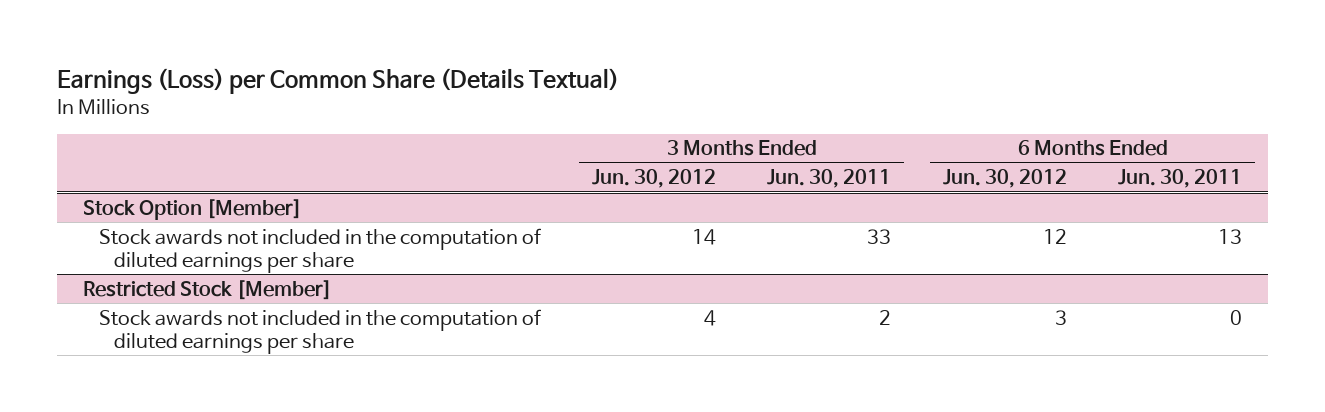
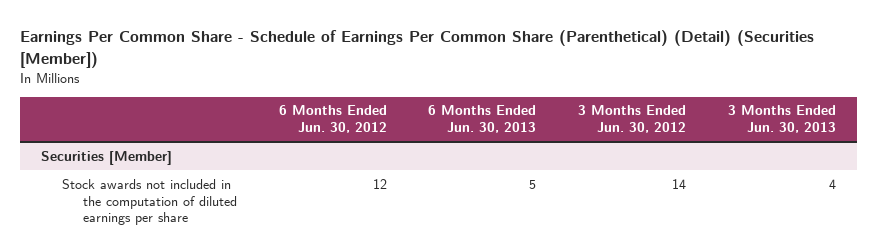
[56,68,619,95] Earnings (Loss) per Common Share (Details Textual) -> [19,29,814,68] Earnings Per Common Share - Schedule of Earnings Per Common Share (Parenthetical) (Detail) (Securities [Member])
[767,169,892,189] Jun. 30, 2011 -> none
[1118,169,1243,189] Jun. 30, 2011 -> none
none -> [428,105,537,134] 6 Months Ended Jun. 30, 2013
none -> [727,105,836,134] 3 Months Ended Jun. 30, 2013
[82,198,302,220] Stock Option [Member] -> none
none -> [40,150,172,165] Securities [Member]
[82,279,332,300] Restricted Stock [Member] -> none
[98,308,541,354] Stock awards not included in the computation of diluted earnings per share -> none

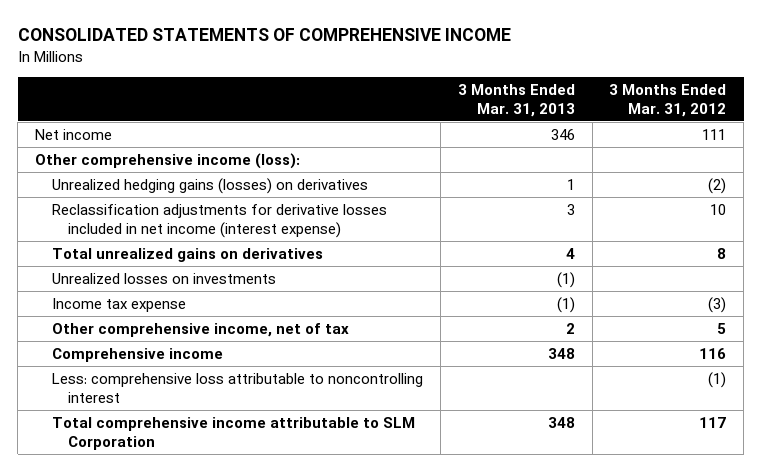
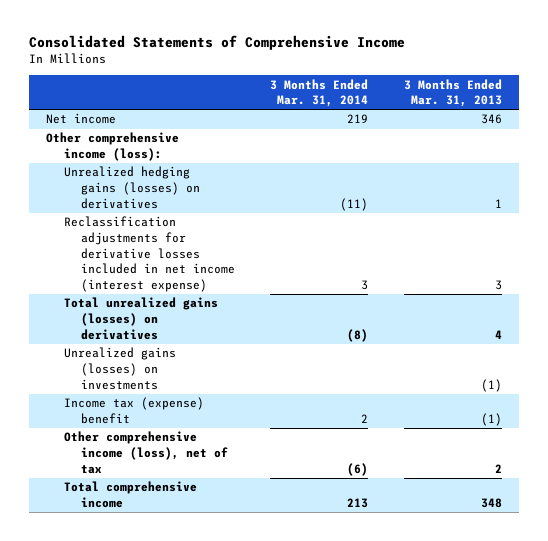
[17,28,511,42] CONSOLIDATED STATEMENTS OF COMPREHENSIVE INCOME -> [28,35,405,51] Consolidated Statements of Comprehensive Income
[609,83,727,117] 3 Months Ended Mar. 31, 2012 -> none
none -> [270,78,369,108] 3 Months Ended Mar. 31, 2014
[51,373,423,403] Less: comprehensive loss attributable to noncontrolling interest -> none
[51,417,415,450] Total comprehensive income attributable to SLM Corporation -> none
[51,248,323,263] Total unrealized gains on derivatives -> [63,297,218,340] Total unrealized gains (losses) on derivatives
[51,273,276,285] Unrealized losses on investments -> [63,347,176,390] Unrealized gains (losses) on investments
[51,298,186,313] Income tax expense -> [63,397,204,424] Income tax (expense) benefit
[51,323,349,338] Other comprehensive income, net of tax -> [63,431,229,474] Other comprehensive income (loss), net of tax
[51,348,223,363] Comprehensive income -> [63,481,197,508] Total comprehensive income

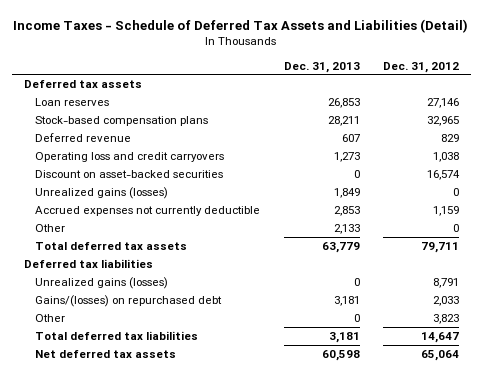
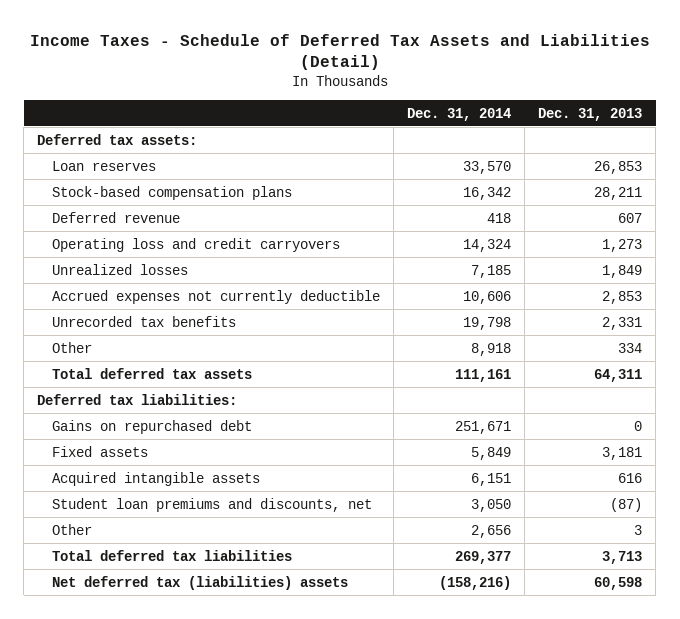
[383,61,460,73] Dec. 31, 2012 -> none
none -> [407,107,512,121] Dec. 31, 2014
[23,79,142,88] Deferred tax assets -> [37,133,198,145] Deferred tax assets:
[34,169,223,178] Discount on asset-backed securities -> none
[34,186,168,199] Unrealized gains (losses) -> [52,263,189,275] Unrealized losses
none -> [52,315,237,327] Unrecorded tax benefits
[333,223,360,234] 2,133 -> [618,342,643,353] 334
[321,241,360,253] 63,779 -> [594,368,643,382] 64,311
[23,258,153,268] Deferred tax liabilities -> [37,393,238,405] Deferred tax liabilities:
[34,276,168,289] Unrealized gains (losses) -> [52,419,253,434] Gains on repurchased debt
[34,294,222,307] Gains/(losses) on repurchased debt -> [52,445,149,457] Fixed assets
none -> [52,471,261,486] Acquired intangible assets
none -> [52,497,373,512] Student loan premiums and discounts, net
[353,313,360,322] 0 -> [634,524,643,535] 3
[328,331,360,343] 3,181 -> [602,550,643,564] 3,713
[34,349,176,358] Net deferred tax assets -> [52,575,349,590] Net deferred tax (liabilities) assets

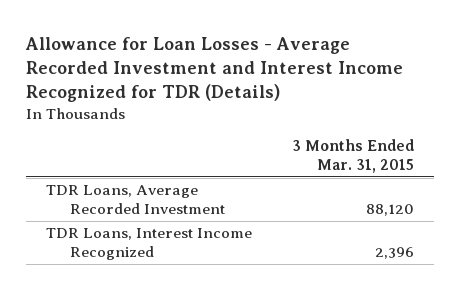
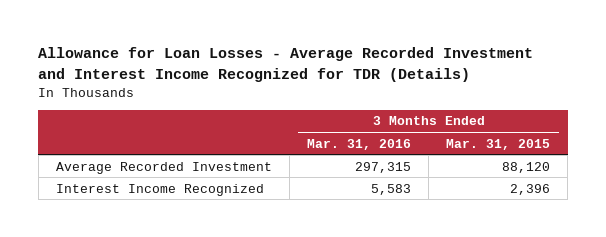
none -> [307,138,412,150] Mar. 31, 2016
[45,185,225,215] TDR Loans, Average Recorded Investment -> [55,161,272,174] Average Recorded Investment
[45,228,252,261] TDR Loans, Interest Income Recognized -> [55,183,264,196] Interest Income Recognized

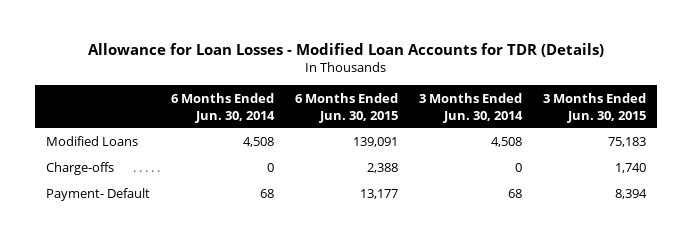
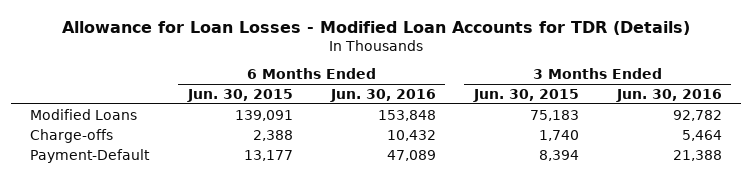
[170,92,275,123] 6 Months Ended Jun. 30, 2014 -> none
[419,92,524,123] 3 Months Ended Jun. 30, 2014 -> none
none -> [329,89,436,103] Jun. 30, 2016
none -> [615,89,722,103] Jun. 30, 2016
[45,188,150,202] Payment- Default -> [30,148,151,163] Payment-Default

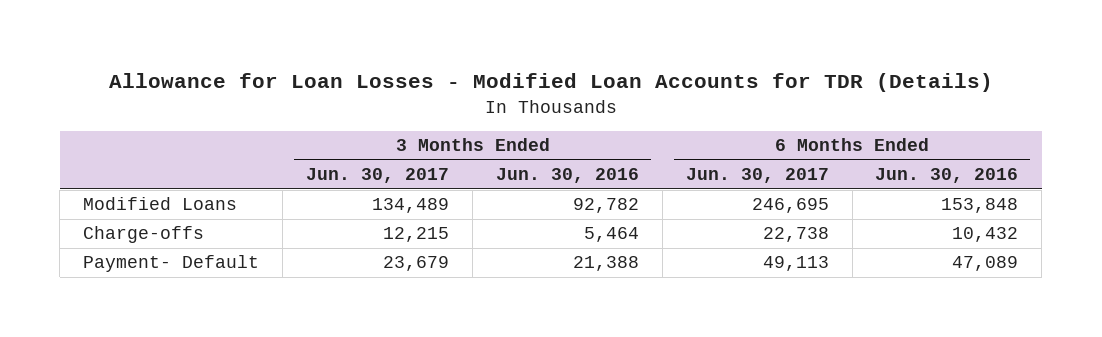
[186,89,293,103] Jun. 30, 2015 -> none
[472,89,579,103] Jun. 30, 2015 -> none
none -> [306,168,450,184] Jun. 30, 2017
none -> [685,168,829,184] Jun. 30, 2017
[30,148,151,163] Payment-Default -> [83,255,260,273] Payment- Default

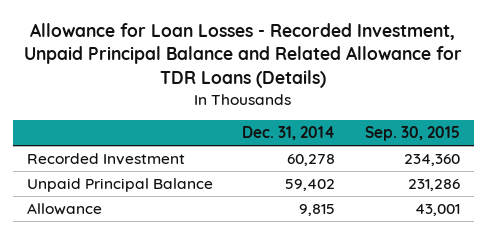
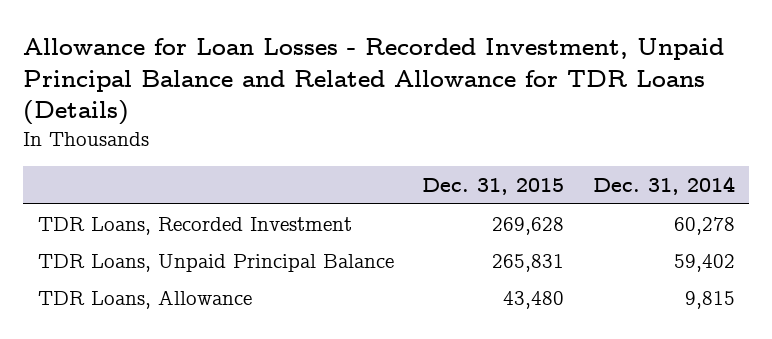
[364,126,460,142] Sep. 30, 2015 -> none
none -> [422,178,565,196] Dec. 31, 2015
[27,152,186,165] Recorded Investment -> [37,216,352,235] TDR Loans, Recorded Investment
[27,177,214,192] Unpaid Principal Balance -> [37,253,394,272] TDR Loans, Unpaid Principal Balance
[27,202,103,215] Allowance -> [37,289,252,309] TDR Loans, Allowance

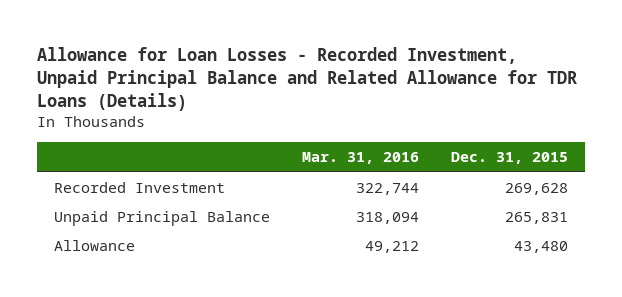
[592,176,735,196] Dec. 31, 2014 -> none
none -> [302,152,420,165] Mar. 31, 2016
[37,216,352,235] TDR Loans, Recorded Investment -> [53,182,225,194] Recorded Investment
[37,253,394,272] TDR Loans, Unpaid Principal Balance -> [53,211,270,227] Unpaid Principal Balance
[37,289,252,309] TDR Loans, Allowance -> [53,240,135,252] Allowance

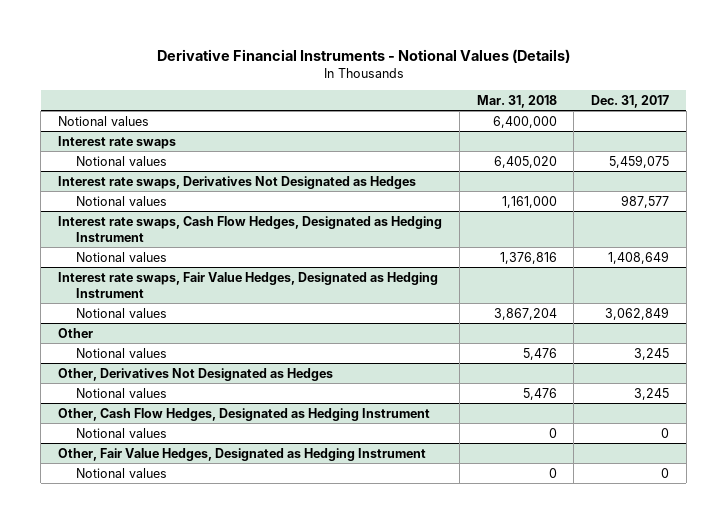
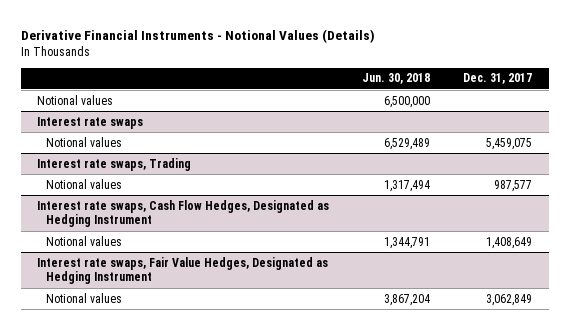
[476,94,557,108] Mar. 31, 2018 -> none
none -> [362,73,431,85] Jun. 30, 2018
[58,175,417,189] Interest rate swaps, Derivatives Not Designated as Hedges -> none
none -> [37,157,192,171] Interest rate swaps, Trading
[58,327,94,338] Other -> none
[75,347,167,358] Notional values -> none
[58,367,334,381] Other, Derivatives Not Designated as Hedges -> none
[75,387,167,398] Notional values -> none
[58,407,431,421] Other, Cash Flow Hedges, Designated as Hedging Instrument -> none
[75,427,167,438] Notional values -> none
[58,447,427,461] Other, Fair Value Hedges, Designated as Hedging Instrument -> none
[75,467,167,478] Notional values -> none

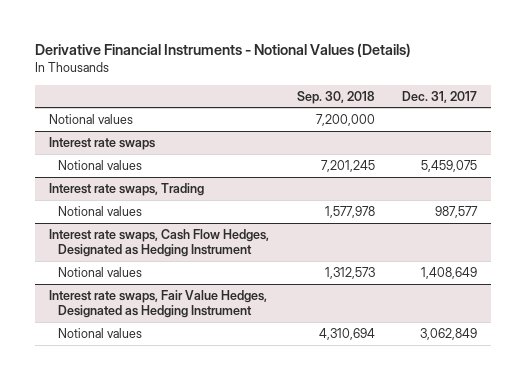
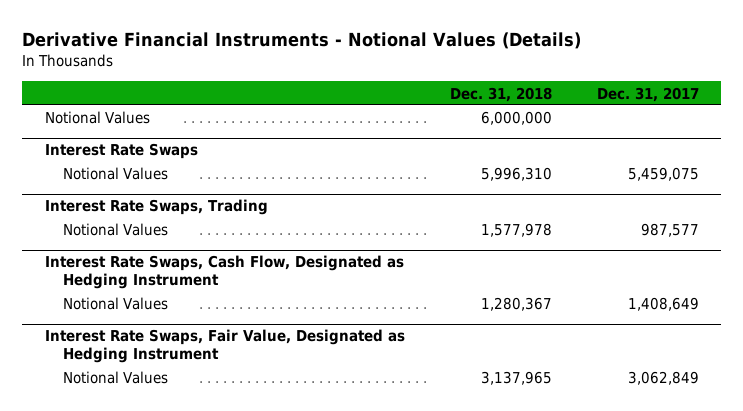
[296,90,375,104] Sep. 30, 2018 -> none
none -> [449,86,552,102] Dec. 31, 2018
[49,113,134,124] Notional values -> [44,111,150,125] Notional Values
[49,136,156,150] Interest rate swaps -> [44,143,198,160] Interest Rate Swaps
[58,159,143,170] Notional values -> [62,167,168,181] Notional Values
[49,182,205,196] Interest rate swaps, Trading -> [44,199,268,216] Interest Rate Swaps, Trading
[58,205,143,216] Notional values -> [62,223,168,237] Notional Values
[49,228,270,258] Interest rate swaps, Cash Flow Hedges, Designated as Hedging Instrument -> [44,255,404,290] Interest Rate Swaps, Cash Flow, Designated as Hedging Instrument
[58,266,143,277] Notional values -> [62,297,168,311] Notional Values
[49,289,268,319] Interest rate swaps, Fair Value Hedges, Designated as Hedging Instrument -> [44,329,405,364] Interest Rate Swaps, Fair Value, Designated as Hedging Instrument
[58,327,143,338] Notional values -> [62,371,168,385] Notional Values

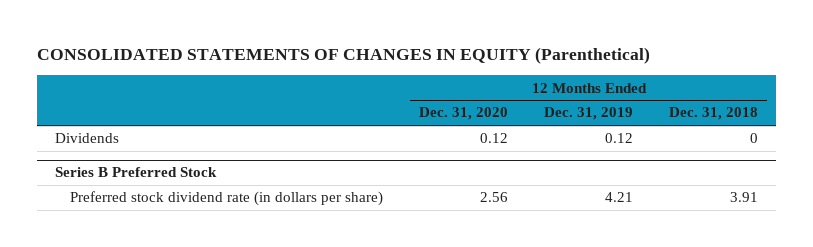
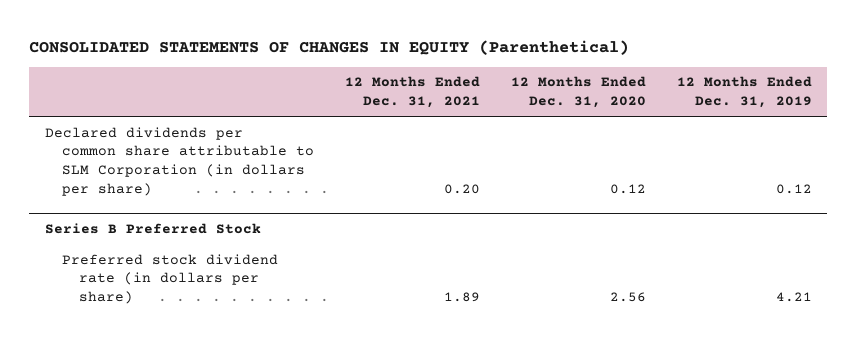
[669,107,759,121] Dec. 31, 2018 -> none
none -> [344,76,480,109] 12 Months Ended Dec. 31, 2021
[55,133,120,144] Dividends -> [44,126,314,197] Declared dividends per common share attributable to SLM Corporation (in dollars per share)

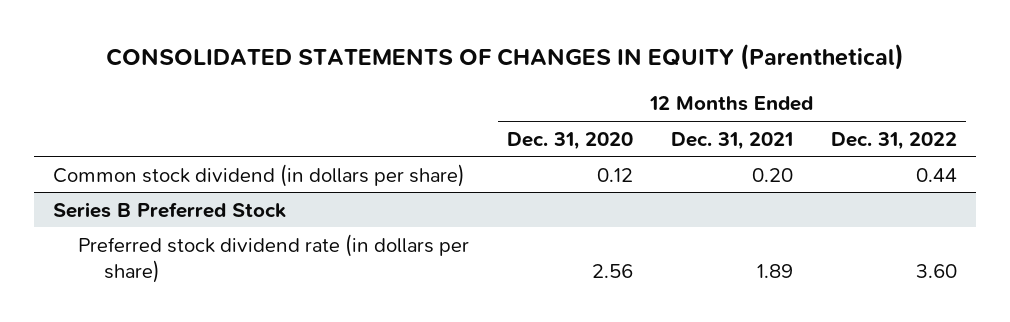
[676,76,812,109] 12 Months Ended Dec. 31, 2019 -> none
none -> [831,131,958,150] Dec. 31, 2022
[44,126,314,197] Declared dividends per common share attributable to SLM Corporation (in dollars per share) -> [52,163,465,187] Common stock dividend (in dollars per share)

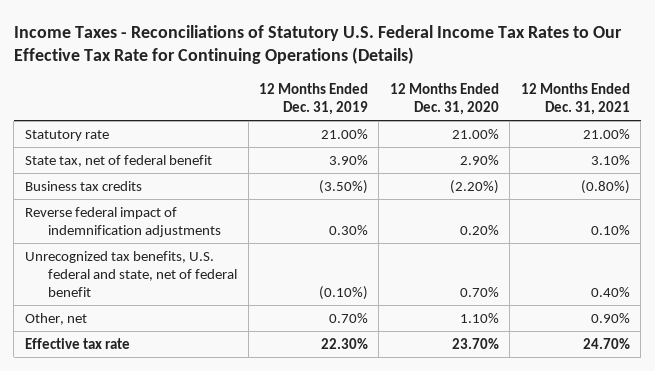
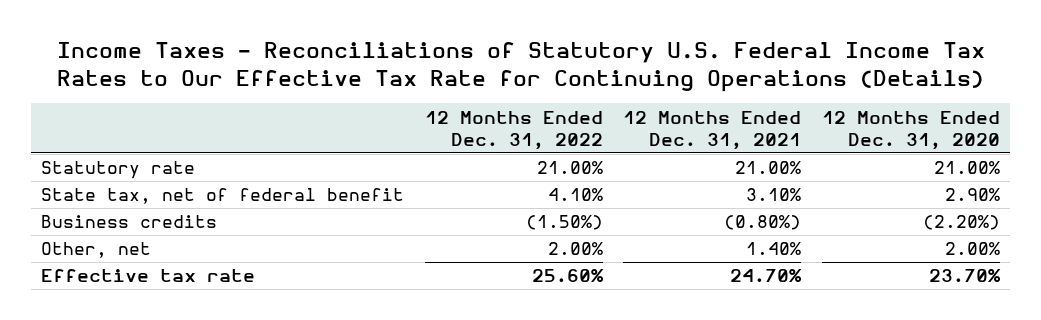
[258,83,368,116] 12 Months Ended Dec. 31, 2019 -> none
none -> [424,110,603,150] 12 Months Ended Dec. 31, 2022
[24,206,222,237] Reverse federal impact of indemnification adjustments -> none
[24,250,238,297] Unrecognized tax benefits, U.S. federal and state, net of federal benefit -> none
[24,180,142,191] Business tax credits -> [41,215,218,229] Business credits
[459,312,499,323] 1.10% -> [944,242,1000,256] 2.00%
[590,312,630,323] 0.90% -> [746,242,802,256] 1.40%

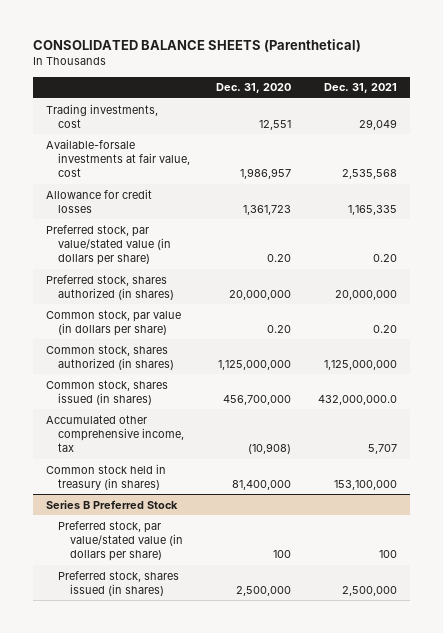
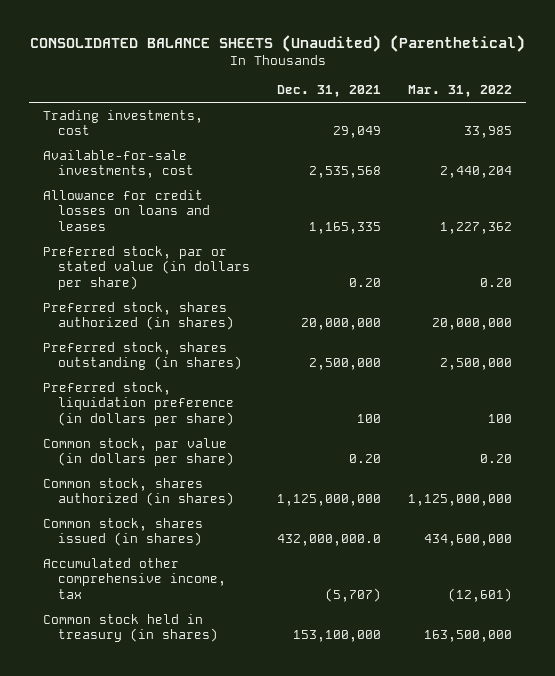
[32,39,361,53] CONSOLIDATED BALANCE SHEETS (Parenthetical) -> [29,35,525,53] CONSOLIDATED BALANCE SHEETS (Unaudited) (Parenthetical)
[216,83,292,94] Dec. 31, 2020 -> none
none -> [408,85,513,98] Mar. 31, 2022
[45,138,190,178] Available-forsale investments at fair value, cost -> [42,149,194,179] Available-for-sale investments, cost
[45,188,152,213] Allowance for credit losses -> [42,189,210,231] Allowance for credit losses on loans and leases
[45,224,171,266] Preferred stock, par value/stated value (in dollars per share) -> [42,245,250,290] Preferred stock, par or stated value (in dollars per share)
none -> [42,341,242,371] Preferred stock, shares outstanding (in shares)
none -> [42,381,234,426] Preferred stock, liquidation preference (in dollars per share)
[368,444,398,455] 5,707 -> [325,587,382,602] (5,707)
[45,499,178,509] Series B Preferred Stock -> none
[57,520,183,562] Preferred stock, par value/stated value (in dollars per share) -> none
[57,570,179,596] Preferred stock, shares issued (in shares) -> none

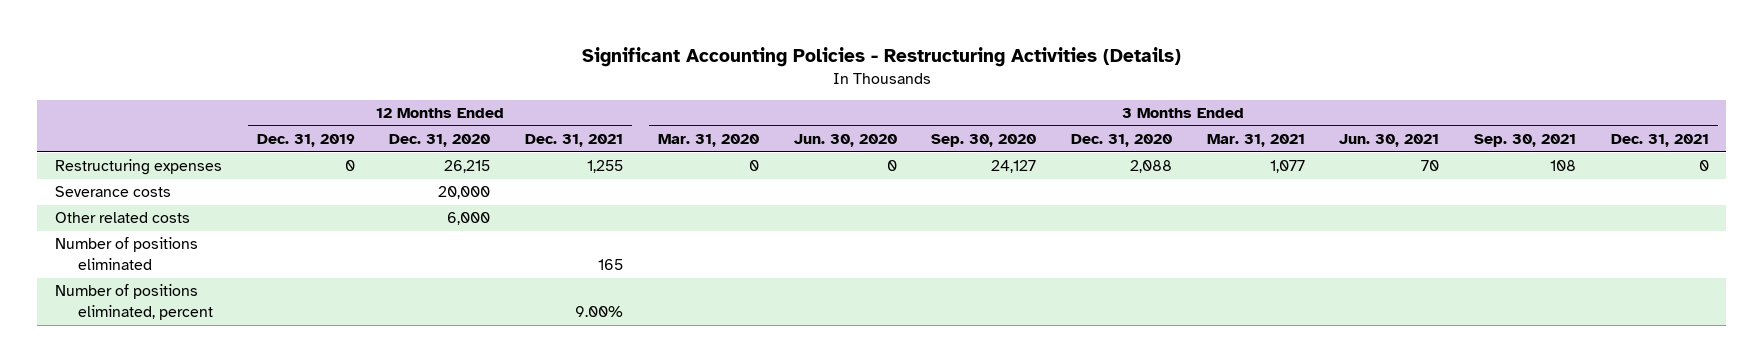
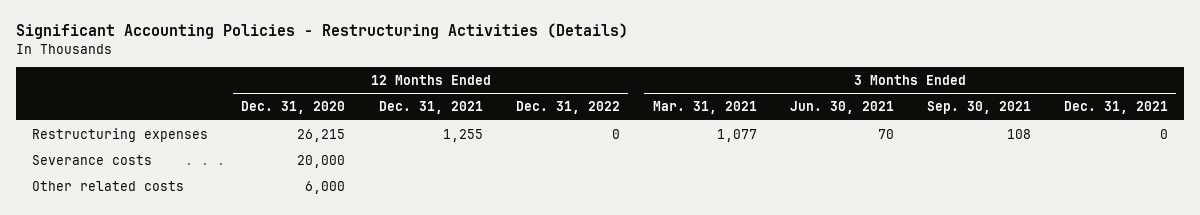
[256,134,355,148] Dec. 31, 2019 -> none
[657,134,759,148] Mar. 31, 2020 -> none
[793,134,897,148] Jun. 30, 2020 -> none
[931,134,1037,148] Sep. 30, 2020 -> none
[1070,134,1172,148] Dec. 31, 2020 -> none
none -> [515,101,620,115] Dec. 31, 2022
[54,237,198,270] Number of positions eliminated -> none
[54,284,214,320] Number of positions eliminated, percent -> none

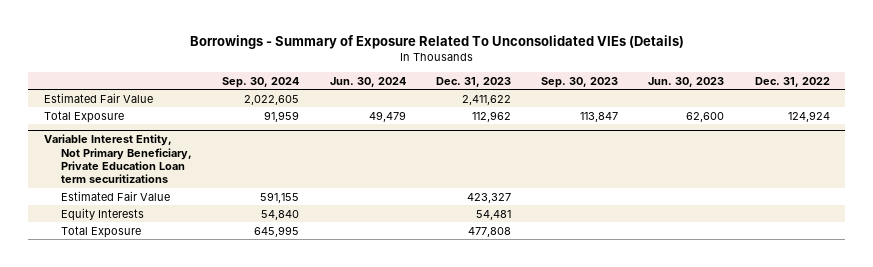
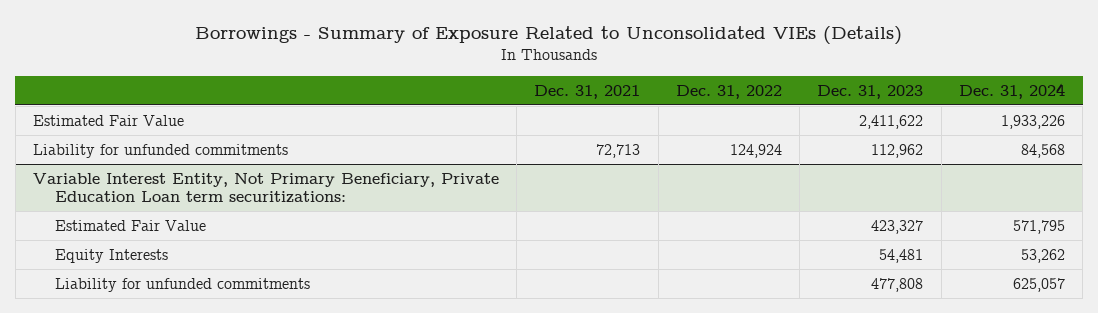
[189,34,684,49] Borrowings - Summary of Exposure Related To Unconsolidated VIEs (Details) -> [194,26,902,46] Borrowings - Summary of Exposure Related to Unconsolidated VIEs (Details)
[222,76,300,88] Sep. 30, 2024 -> none
[329,76,406,87] Jun. 30, 2024 -> none
[541,76,619,88] Sep. 30, 2023 -> none
[648,76,725,87] Jun. 30, 2023 -> none
none -> [534,84,641,99] Dec. 31, 2021
none -> [958,82,1065,99] Dec. 31, 2024
[43,110,124,123] Total Exposure -> [32,143,288,158] Liability for unfunded commitments
[43,134,193,184] Variable Interest Entity, Not Primary Beneficiary, Private Education Loan term securitizations -> [32,172,499,203] Variable Interest Entity, Not Primary Beneficiary, Private Education Loan term securitizations:
[61,225,142,238] Total Exposure -> [54,277,310,292] Liability for unfunded commitments

